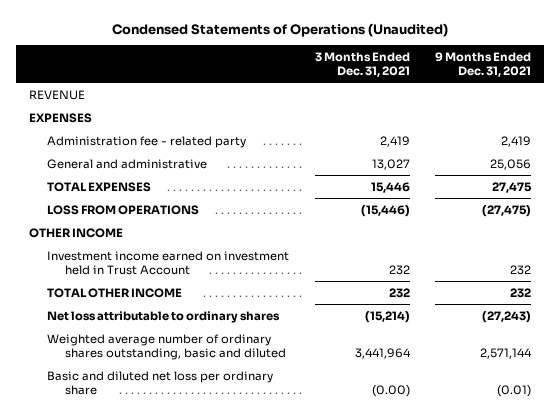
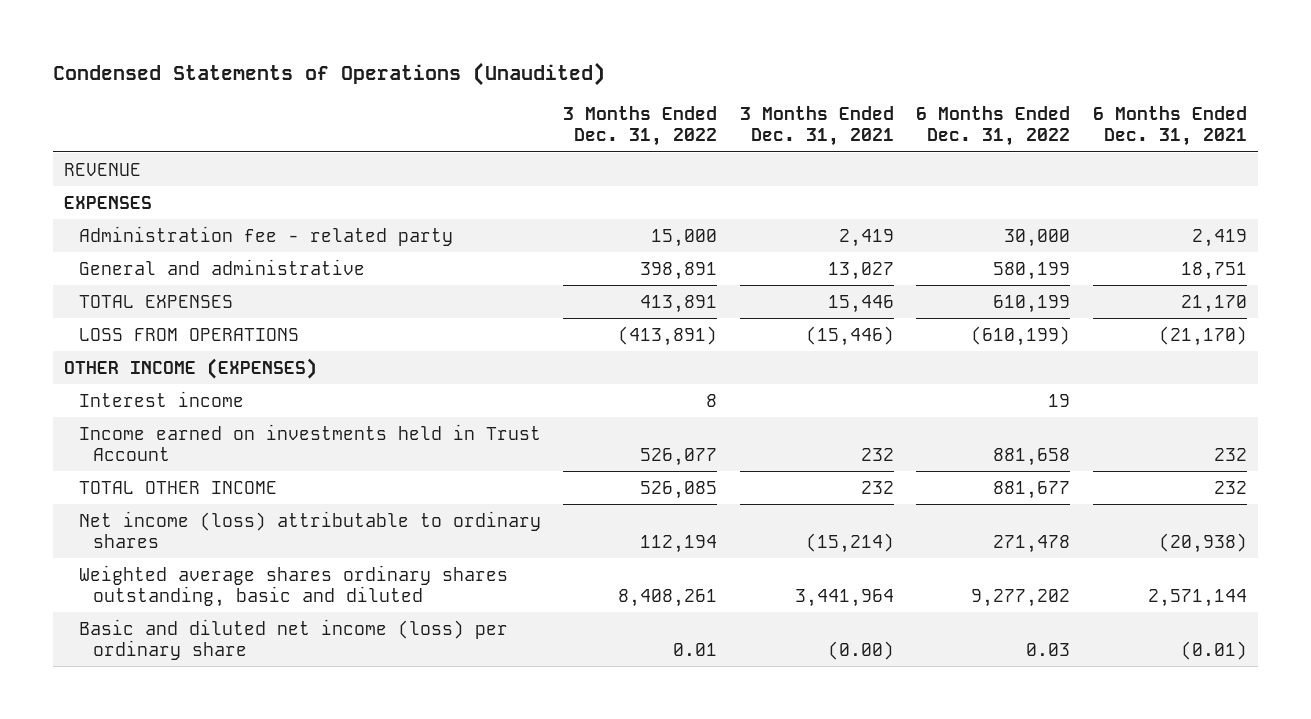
[435,52,532,78] 9 Months Ended Dec. 31, 2021 -> none
none -> [563,106,718,146] 3 Months Ended Dec. 31, 2022
none -> [916,106,1071,146] 6 Months Ended Dec. 31, 2022
none -> [1093,106,1248,146] 6 Months Ended Dec. 31, 2021
[28,227,123,238] OTHER INCOME -> [64,357,318,379] OTHER INCOME (EXPENSES)
none -> [78,390,244,407] Interest income
[47,250,290,275] Investment income earned on investment held in Trust Account -> [78,423,541,461] Income earned on investments held in Trust Account
[47,310,281,323] Net loss attributable to ordinary shares -> [78,510,541,548] Net income (loss) attributable to ordinary shares
[47,333,287,360] Weighted average number of ordinary shares outstanding, basic and diluted -> [78,564,508,607] Weighted average shares ordinary shares outstanding, basic and diluted
[47,370,274,395] Basic and diluted net loss per ordinary share -> [78,618,508,660] Basic and diluted net income (loss) per ordinary share

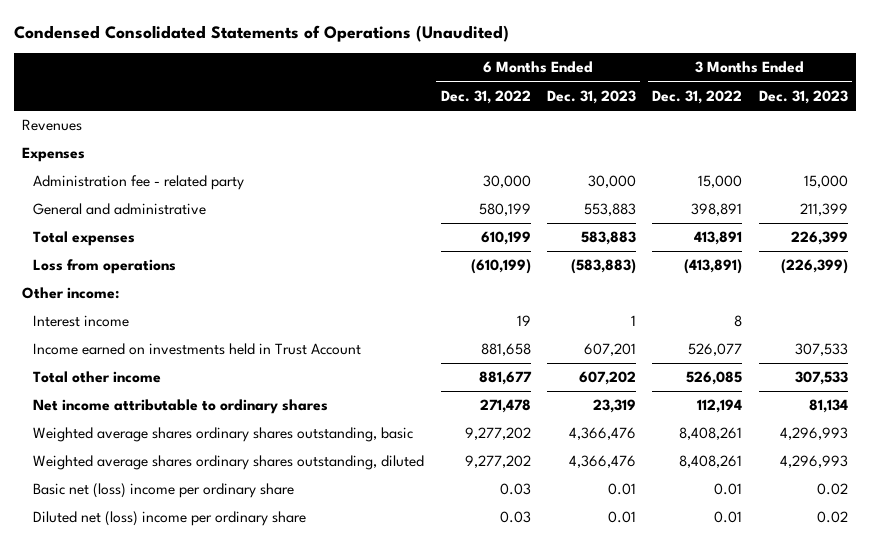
[52,61,605,86] Condensed Statements of Operations (Unaudited) -> [13,24,509,42] Condensed Consolidated Statements of Operations (Unaudited)
[739,106,894,146] 3 Months Ended Dec. 31, 2021 -> none
[1093,106,1248,146] 6 Months Ended Dec. 31, 2021 -> none
none -> [547,89,637,104] Dec. 31, 2023
none -> [758,89,848,104] Dec. 31, 2023
[64,162,142,176] REVENUE -> [22,119,83,132] Revenues
[64,195,153,209] EXPENSES -> [22,147,86,163] Expenses
[78,294,233,308] TOTAL EXPENSES -> [33,231,136,247] Total expenses
[78,327,299,341] LOSS FROM OPERATIONS -> [33,259,177,275] Loss from operations
[64,357,318,379] OTHER INCOME (EXPENSES) -> [22,287,120,300] Other income:
[78,480,277,494] TOTAL OTHER INCOME -> [33,371,162,384] Total other income
[78,510,541,548] Net income (loss) attributable to ordinary shares -> [33,399,329,415] Net income attributable to ordinary shares
[78,564,508,607] Weighted average shares ordinary shares outstanding, basic and diluted -> [33,427,414,443] Weighted average shares ordinary shares outstanding, basic
none -> [33,455,425,471] Weighted average shares ordinary shares outstanding, diluted
[78,618,508,660] Basic and diluted net income (loss) per ordinary share -> [33,483,295,499] Basic net (loss) income per ordinary share
none -> [33,511,307,527] Diluted net (loss) income per ordinary share

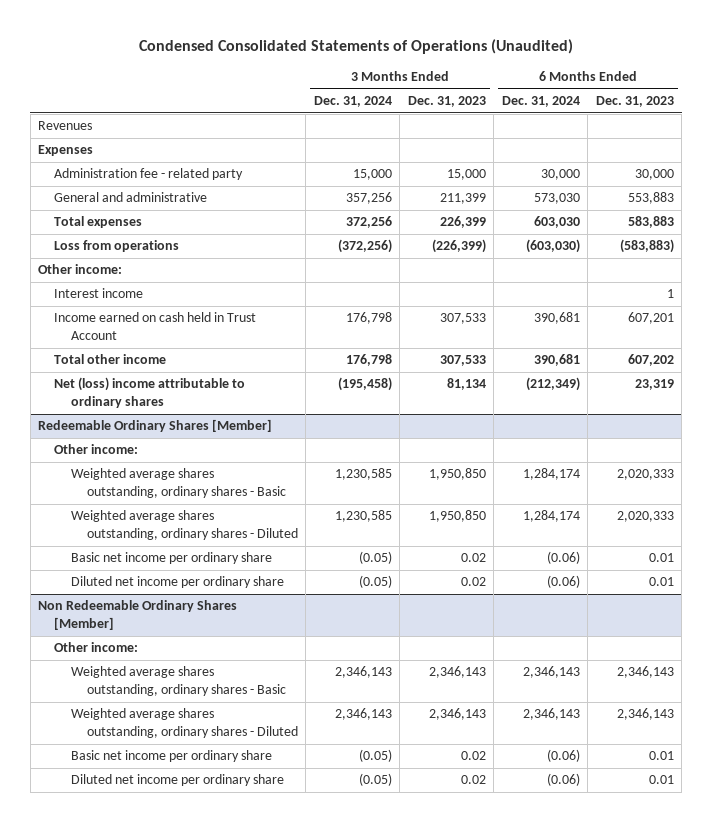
[440,89,531,104] Dec. 31, 2022 -> none
[652,89,743,104] Dec. 31, 2022 -> none
none -> [313,95,392,107] Dec. 31, 2024
none -> [501,95,580,107] Dec. 31, 2024
[33,343,362,356] Income earned on investments held in Trust Account -> [54,312,257,340] Income earned on cash held in Trust Account
[33,399,329,415] Net income attributable to ordinary shares -> [54,377,246,408] Net (loss) income attributable to ordinary shares
none -> [38,419,273,433] Redeemable Ordinary Shares [Member]
none -> [54,444,139,455] Other income:
[33,427,414,443] Weighted average shares ordinary shares outstanding, basic -> [70,468,286,498] Weighted average shares outstanding, ordinary shares - Basic
[569,427,637,441] 4,366,476 -> [616,469,674,481] 2,020,333
[779,427,848,441] 4,296,993 -> [428,468,486,481] 1,950,850
[33,455,425,471] Weighted average shares ordinary shares outstanding, diluted -> [70,510,298,540] Weighted average shares outstanding, ordinary shares - Diluted
[569,455,637,469] 4,366,476 -> [616,511,674,523] 2,020,333
[779,455,848,469] 4,296,993 -> [428,510,486,523] 1,950,850
[33,483,295,499] Basic net (loss) income per ordinary share -> [70,552,272,565] Basic net income per ordinary share
[33,511,307,527] Diluted net (loss) income per ordinary share -> [70,576,284,589] Diluted net income per ordinary share
none -> [38,600,238,630] Non Redeemable Ordinary Shares [Member]
none -> [54,642,139,653] Other income:
none -> [70,666,286,696] Weighted average shares outstanding, ordinary shares - Basic
none -> [70,708,298,738] Weighted average shares outstanding, ordinary shares - Diluted
none -> [70,750,272,763] Basic net income per ordinary share
none -> [70,774,284,787] Diluted net income per ordinary share

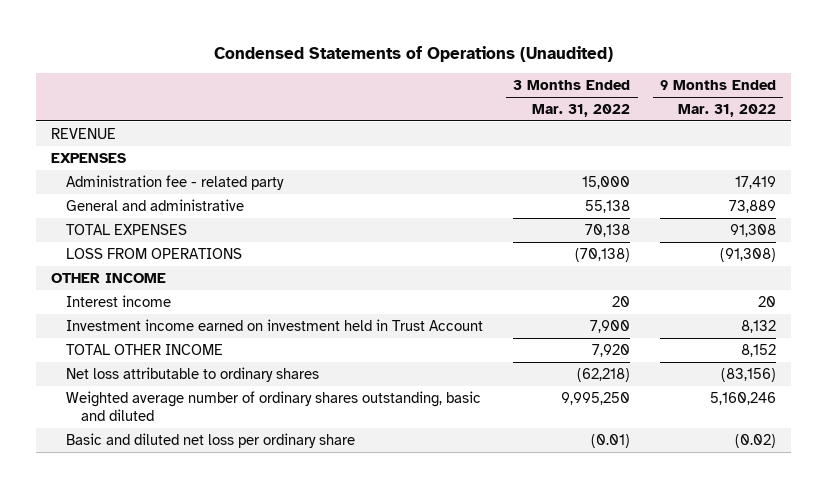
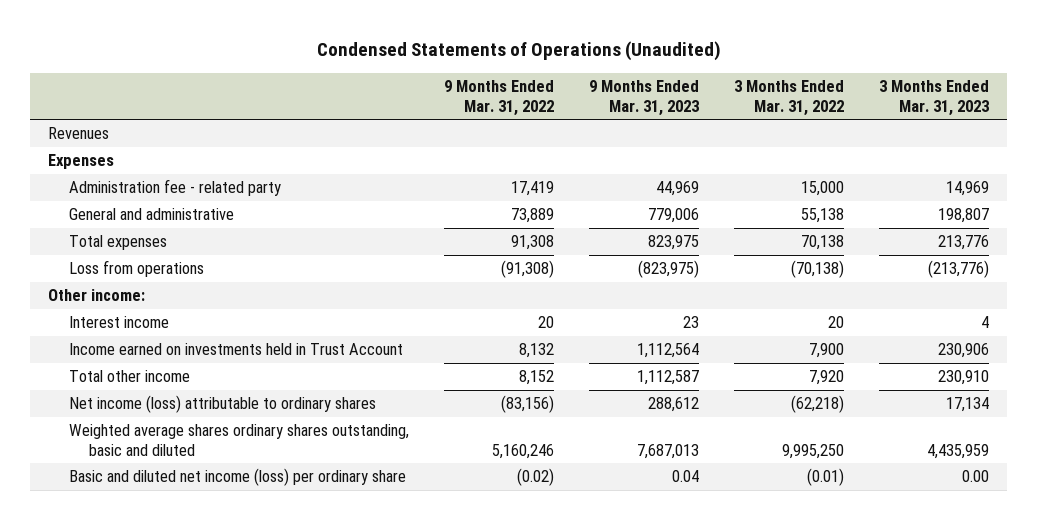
none -> [588,80,699,116] 9 Months Ended Mar. 31, 2023
none -> [879,80,990,116] 3 Months Ended Mar. 31, 2023
[51,127,117,139] REVENUE -> [47,127,109,140] Revenues
[51,152,127,163] EXPENSES -> [47,154,114,170] Expenses
[66,223,188,235] TOTAL EXPENSES -> [68,235,167,251] Total expenses
[66,247,243,259] LOSS FROM OPERATIONS -> [68,260,204,278] Loss from operations
[51,272,167,283] OTHER INCOME -> [47,289,145,302] Other income:
[66,318,484,331] Investment income earned on investment held in Trust Account -> [68,343,403,356] Income earned on investments held in Trust Account
[66,343,224,355] TOTAL OTHER INCOME -> [68,370,190,383] Total other income
[66,366,320,382] Net loss attributable to ordinary shares -> [68,395,376,414] Net income (loss) attributable to ordinary shares
[66,390,482,422] Weighted average number of ordinary shares outstanding, basic and diluted -> [68,424,409,456] Weighted average shares ordinary shares outstanding, basic and diluted
[66,432,356,448] Basic and diluted net loss per ordinary share -> [68,468,406,487] Basic and diluted net income (loss) per ordinary share

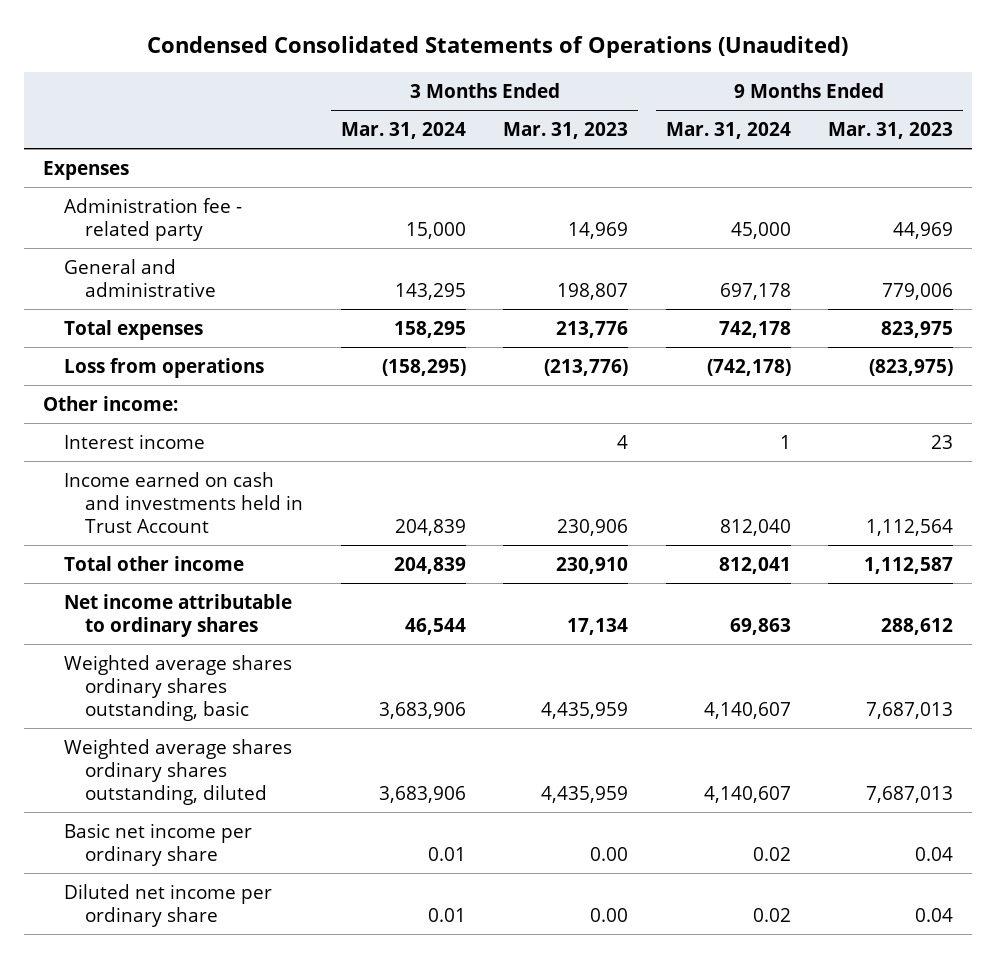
[316,41,721,62] Condensed Statements of Operations (Unaudited) -> [146,36,848,59] Condensed Consolidated Statements of Operations (Unaudited)
[443,80,554,116] 9 Months Ended Mar. 31, 2022 -> none
[734,80,845,116] 3 Months Ended Mar. 31, 2022 -> none
none -> [340,121,466,139] Mar. 31, 2024
none -> [665,121,791,139] Mar. 31, 2024
[47,127,109,140] Revenues -> none
[68,343,403,356] Income earned on investments held in Trust Account -> [63,471,304,534] Income earned on cash and investments held in Trust Account
[68,395,376,414] Net income (loss) attributable to ordinary shares -> [63,593,292,637] Net income attributable to ordinary shares
[68,424,409,456] Weighted average shares ordinary shares outstanding, basic and diluted -> [63,654,292,722] Weighted average shares ordinary shares outstanding, basic
none -> [63,738,292,806] Weighted average shares ordinary shares outstanding, diluted
[68,468,406,487] Basic and diluted net income (loss) per ordinary share -> [63,822,252,866] Basic net income per ordinary share
none -> [63,883,272,927] Diluted net income per ordinary share

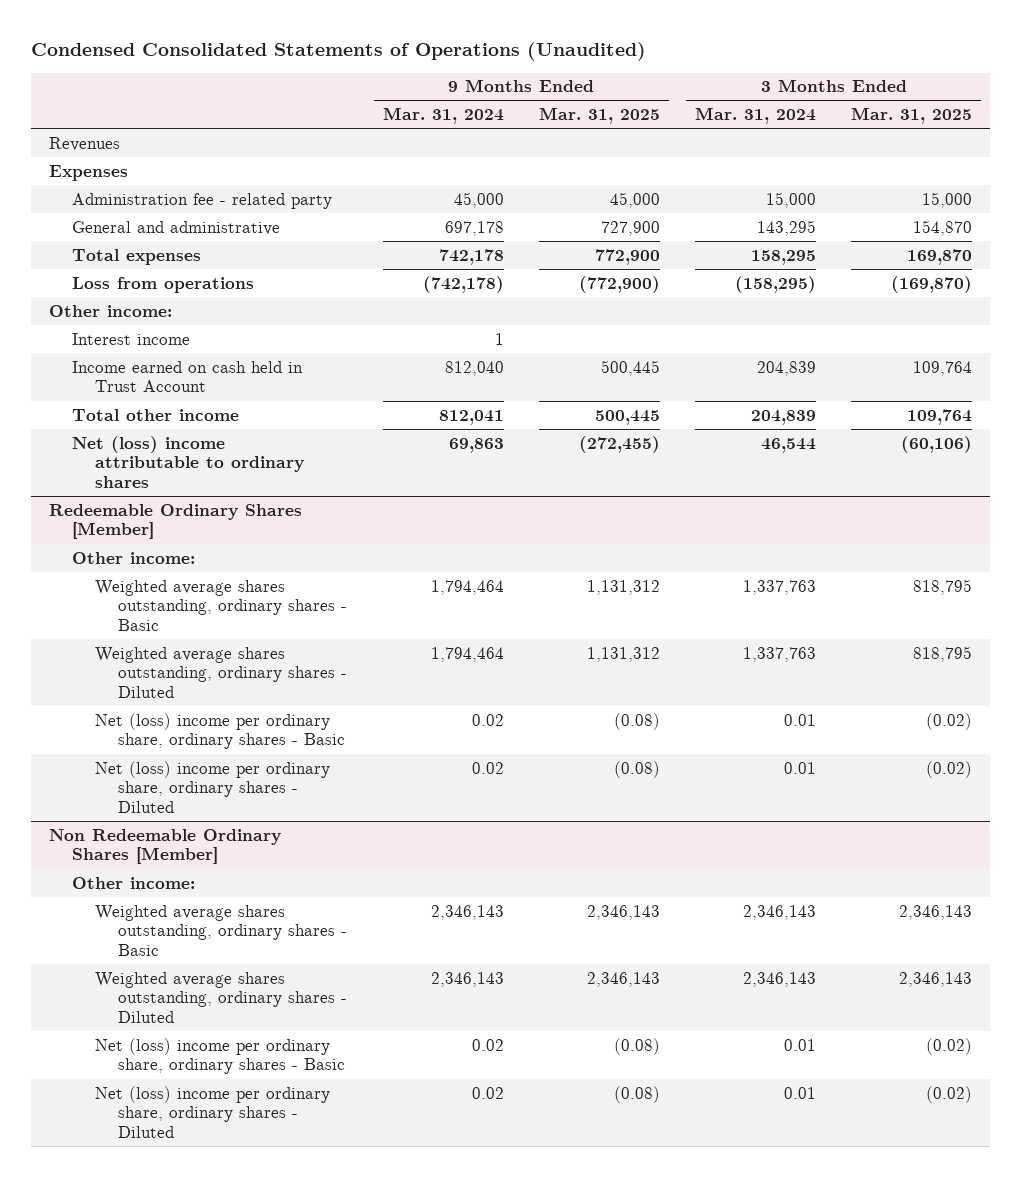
[503,121,629,139] Mar. 31, 2023 -> none
[828,121,954,139] Mar. 31, 2023 -> none
none -> [538,107,660,125] Mar. 31, 2025
none -> [851,107,973,125] Mar. 31, 2025
none -> [48,136,120,151] Revenues
[63,471,304,534] Income earned on cash and investments held in Trust Account -> [71,360,303,393] Income earned on cash held in Trust Account
[63,593,292,637] Net income attributable to ordinary shares -> [71,435,305,488] Net (loss) income attributable to ordinary shares
none -> [48,503,302,540] Redeemable Ordinary Shares [Member]
none -> [71,551,195,564] Other income:
[63,654,292,722] Weighted average shares ordinary shares outstanding, basic -> [95,579,348,631] Weighted average shares outstanding, ordinary shares - Basic
[378,702,466,720] 3,683,906 -> [742,579,816,595] 1,337,763
[703,702,791,720] 4,140,607 -> [430,579,504,595] 1,794,464
[63,738,292,806] Weighted average shares ordinary shares outstanding, diluted -> [95,646,348,698] Weighted average shares outstanding, ordinary shares - Diluted
[378,786,466,804] 3,683,906 -> [742,646,816,662] 1,337,763
[703,786,791,804] 4,140,607 -> [430,646,504,662] 1,794,464
[63,822,252,866] Basic net income per ordinary share -> [95,712,346,750] Net (loss) income per ordinary share, ordinary shares - Basic
[63,883,272,927] Diluted net income per ordinary share -> [95,760,331,813] Net (loss) income per ordinary share, ordinary shares - Diluted
none -> [48,828,281,865] Non Redeemable Ordinary Shares [Member]
none -> [71,876,195,889] Other income:
none -> [95,904,348,956] Weighted average shares outstanding, ordinary shares - Basic
none -> [95,971,348,1023] Weighted average shares outstanding, ordinary shares - Diluted
none -> [95,1037,346,1075] Net (loss) income per ordinary share, ordinary shares - Basic
none -> [95,1085,331,1138] Net (loss) income per ordinary share, ordinary shares - Diluted

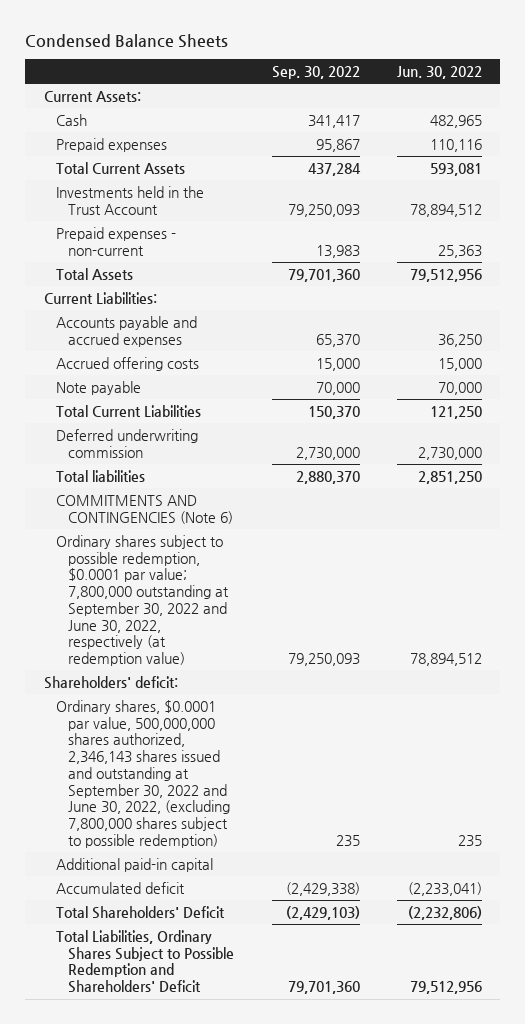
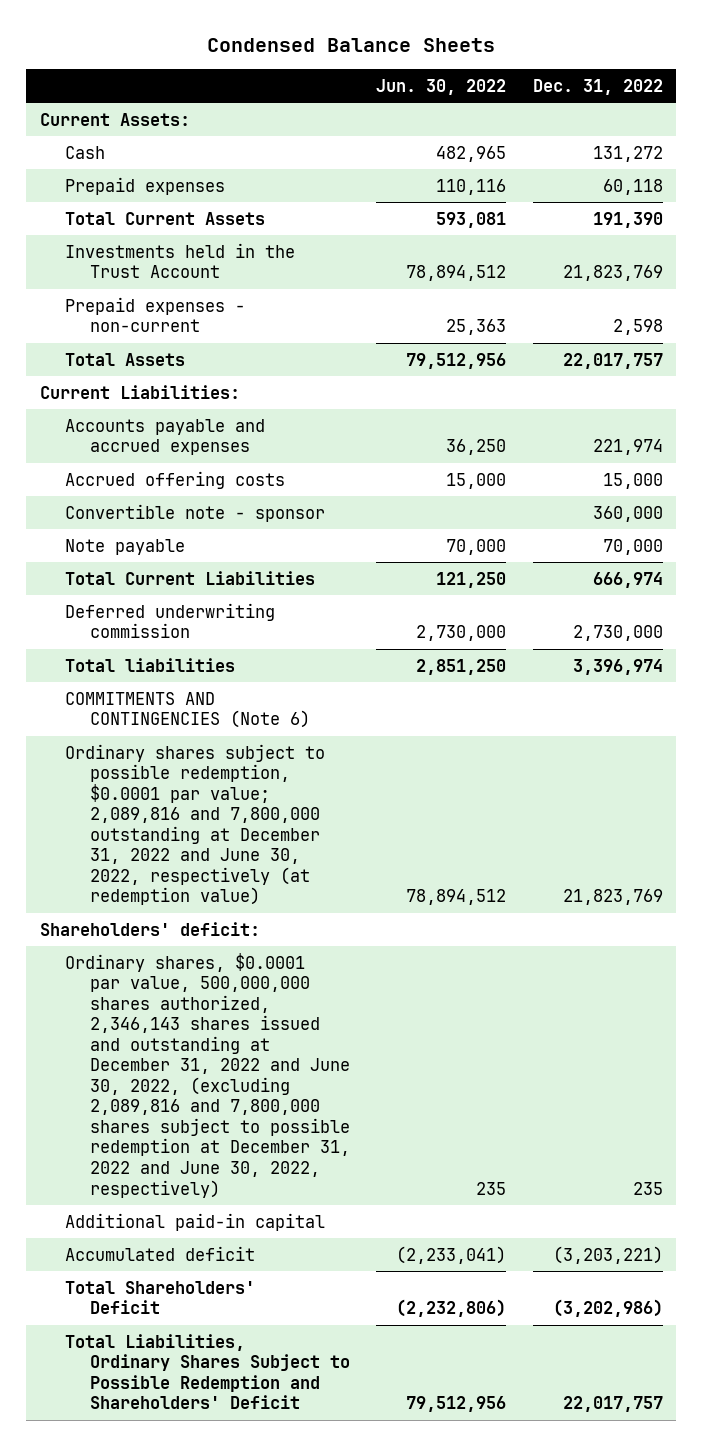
[271,65,360,79] Sep. 30, 2022 -> none
none -> [532,78,663,95] Dec. 31, 2022
none -> [64,503,325,522] Convertible note - sponsor
[56,534,230,667] Ordinary shares subject to possible redemption, $0.0001 par value; 7,800,000 outstanding at September 30, 2022 and June 30, 2022, respectively (at redemption value) -> [64,743,325,906] Ordinary shares subject to possible redemption, $0.0001 par value; 2,089,816 and 7,800,000 outstanding at December 31, 2022 and June 30, 2022, respectively (at redemption value)
[56,699,231,848] Ordinary shares, $0.0001 par value, 500,000,000 shares authorized, 2,346,143 shares issued and outstanding at September 30, 2022 and June 30, 2022, (excluding 7,800,000 shares subject to possible redemption) -> [64,952,350,1198] Ordinary shares, $0.0001 par value, 500,000,000 shares authorized, 2,346,143 shares issued and outstanding at December 31, 2022 and June 30, 2022, (excluding 2,089,816 and 7,800,000 shares subject to possible redemption at December 31, 2022 and June 30, 2022, respectively)

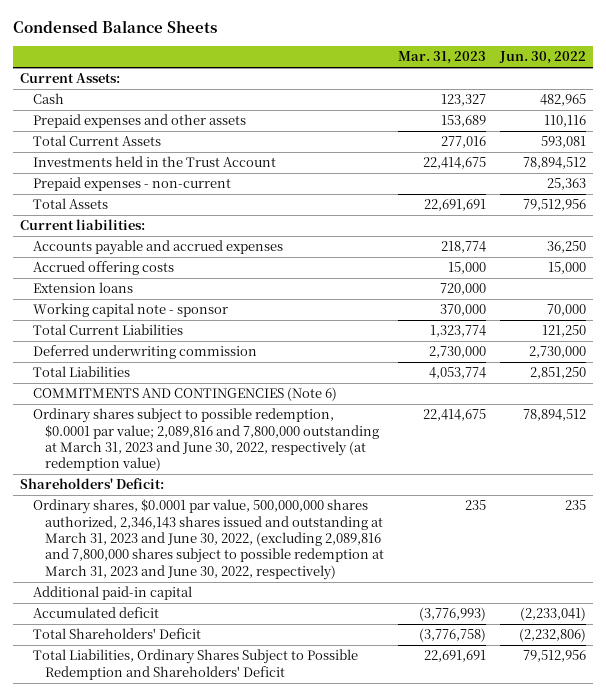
[532,78,663,95] Dec. 31, 2022 -> none
none -> [398,51,487,65] Mar. 31, 2023
[64,176,225,195] Prepaid expenses -> [32,114,246,129] Prepaid expenses and other assets
[39,384,240,399] Current Liabilities: -> [19,219,145,231] Current liabilities:
[64,503,325,522] Convertible note - sponsor -> none
[64,538,185,555] Note payable -> none
none -> [32,282,133,294] Extension loans
none -> [32,303,228,318] Working capital note - sponsor
[64,657,235,672] Total liabilities -> [32,366,130,378] Total Liabilities
[64,743,325,906] Ordinary shares subject to possible redemption, $0.0001 par value; 2,089,816 and 7,800,000 outstanding at December 31, 2022 and June 30, 2022, respectively (at redemption value) -> [32,408,380,472] Ordinary shares subject to possible redemption, $0.0001 par value; 2,089,816 and 7,800,000 outstanding at March 31, 2023 and June 30, 2022, respectively (at redemption value)
[39,921,260,936] Shareholders' deficit: -> [19,478,164,490] Shareholders' Deficit:
[64,952,350,1198] Ordinary shares, $0.0001 par value, 500,000,000 shares authorized, 2,346,143 shares issued and outstanding at December 31, 2022 and June 30, 2022, (excluding 2,089,816 and 7,800,000 shares subject to possible redemption at December 31, 2022 and June 30, 2022, respectively) -> [32,499,385,580] Ordinary shares, $0.0001 par value, 500,000,000 shares authorized, 2,346,143 shares issued and outstanding at March 31, 2023 and June 30, 2022, (excluding 2,089,816 and 7,800,000 shares subject to possible redemption at March 31, 2023 and June 30, 2022, respectively)

